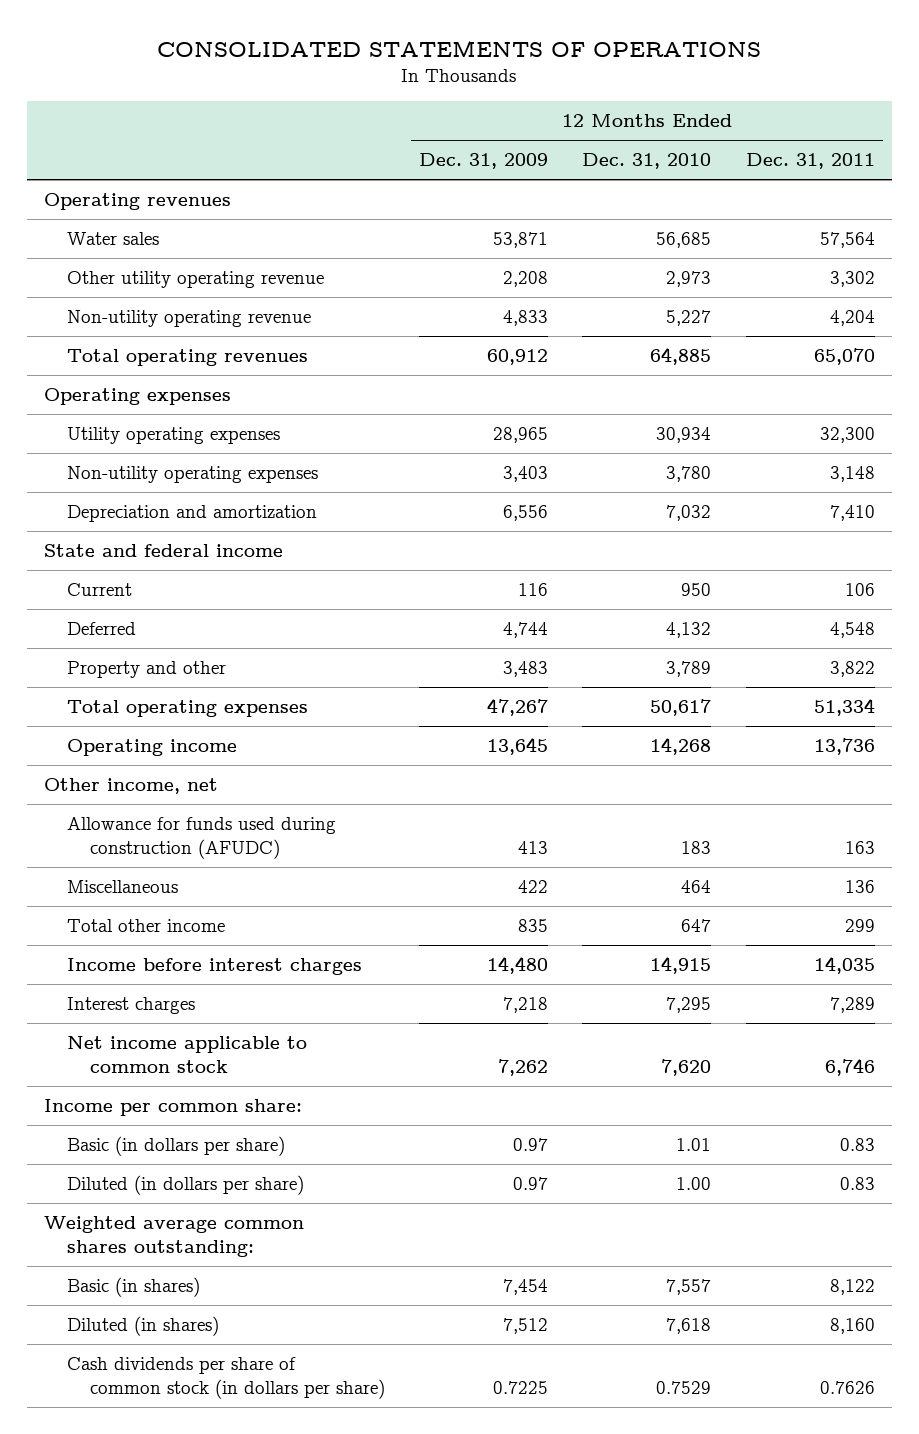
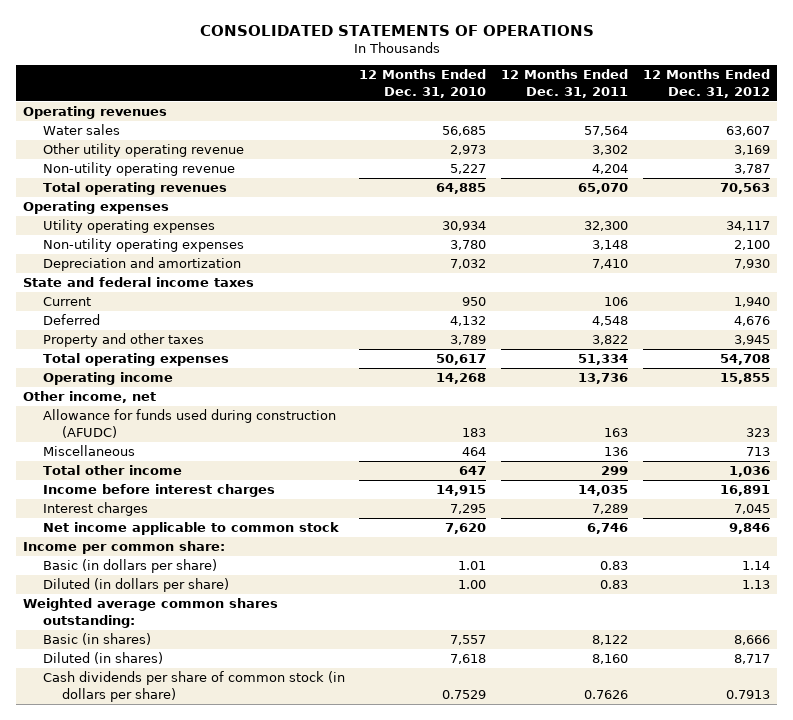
[419,153,549,170] Dec. 31, 2009 -> none
none -> [642,69,770,98] 12 Months Ended Dec. 31, 2012
[44,544,284,558] State and federal income -> [23,277,255,288] State and federal income taxes
[66,661,226,679] Property and other -> [42,333,204,348] Property and other taxes

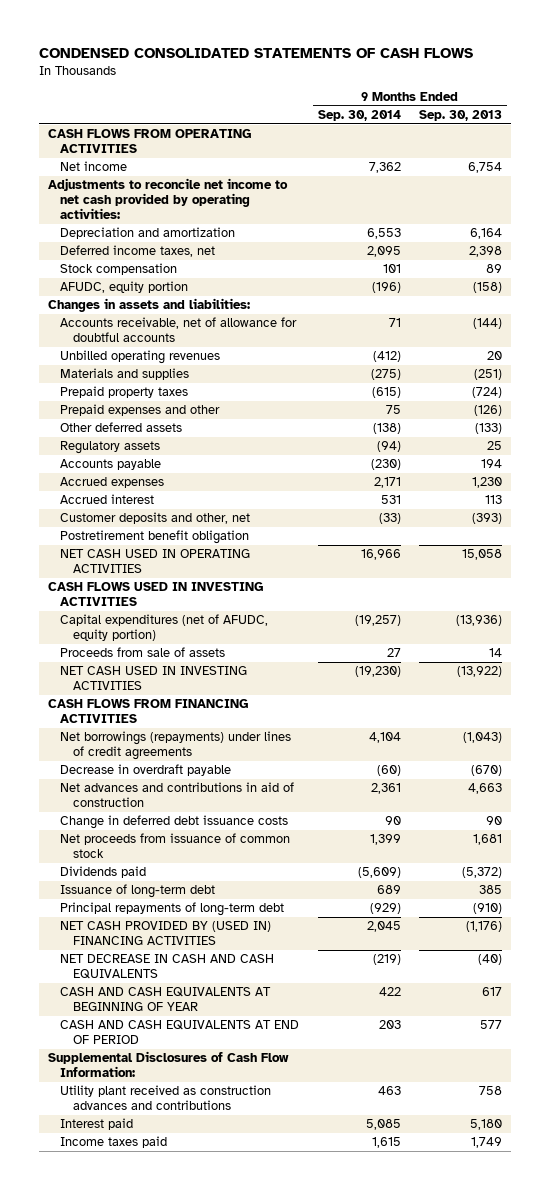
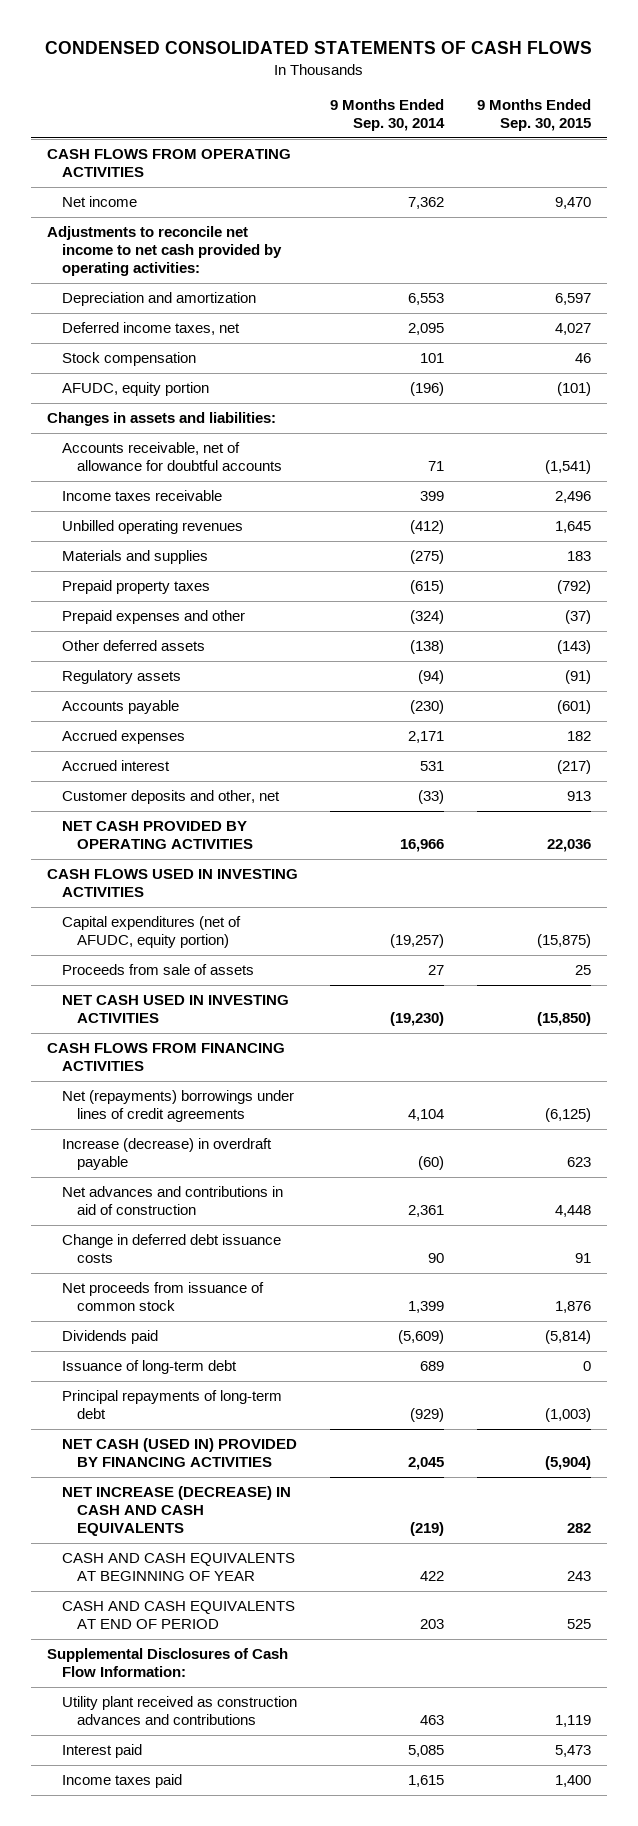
[419,109,503,121] Sep. 30, 2013 -> none
none -> [476,98,591,132] 9 Months Ended Sep. 30, 2015
none -> [62,490,223,502] Income taxes receivable
[385,405,401,415] 75 -> [410,610,445,625] (324)
[60,530,250,545] Postretirement benefit obligation -> none
[60,549,251,574] NET CASH USED IN OPERATING ACTIVITIES -> [62,821,254,850] NET CASH PROVIDED BY OPERATING ACTIVITIES
[60,731,292,761] Net borrowings (repayments) under lines of credit agreements -> [62,1090,295,1123] Net (repayments) borrowings under lines of credit agreements
[60,764,232,777] Decrease in overdraft payable -> [62,1138,273,1171] Increase (decrease) in overdraft payable
[60,921,272,946] NET CASH PROVIDED BY (USED IN) FINANCING ACTIVITIES -> [62,1438,298,1468] NET CASH (USED IN) PROVIDED BY FINANCING ACTIVITIES
[60,954,275,980] NET DECREASE IN CASH AND CASH EQUIVALENTS -> [62,1486,292,1537] NET INCREASE (DECREASE) IN CASH AND CASH EQUIVALENTS

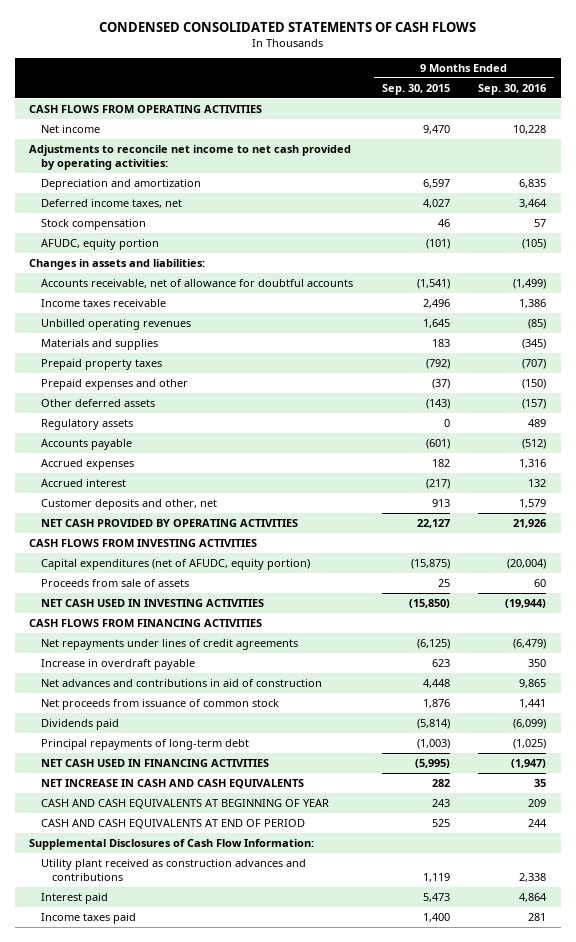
[330,98,446,132] 9 Months Ended Sep. 30, 2014 -> none
none -> [478,83,547,95] Sep. 30, 2016
[564,670,591,685] (91) -> [443,418,450,427] 0
[546,839,591,853] 22,036 -> [416,518,450,528] 22,127
[47,869,299,898] CASH FLOWS USED IN INVESTING ACTIVITIES -> [29,538,258,547] CASH FLOWS FROM INVESTING ACTIVITIES
[62,1090,295,1123] Net (repayments) borrowings under lines of credit agreements -> [40,638,298,650] Net repayments under lines of credit agreements
[62,1138,273,1171] Increase (decrease) in overdraft payable -> [40,658,195,670] Increase in overdraft payable
[62,1234,282,1264] Change in deferred debt issuance costs -> none
[62,1360,238,1375] Issuance of long-term debt -> none
[62,1438,298,1468] NET CASH (USED IN) PROVIDED BY FINANCING ACTIVITIES -> [40,758,269,767] NET CASH USED IN FINANCING ACTIVITIES
[544,1456,591,1471] (5,904) -> [414,758,450,768] (5,995)
[62,1486,292,1537] NET INCREASE (DECREASE) IN CASH AND CASH EQUIVALENTS -> [40,778,304,789] NET INCREASE IN CASH AND CASH EQUIVALENTS

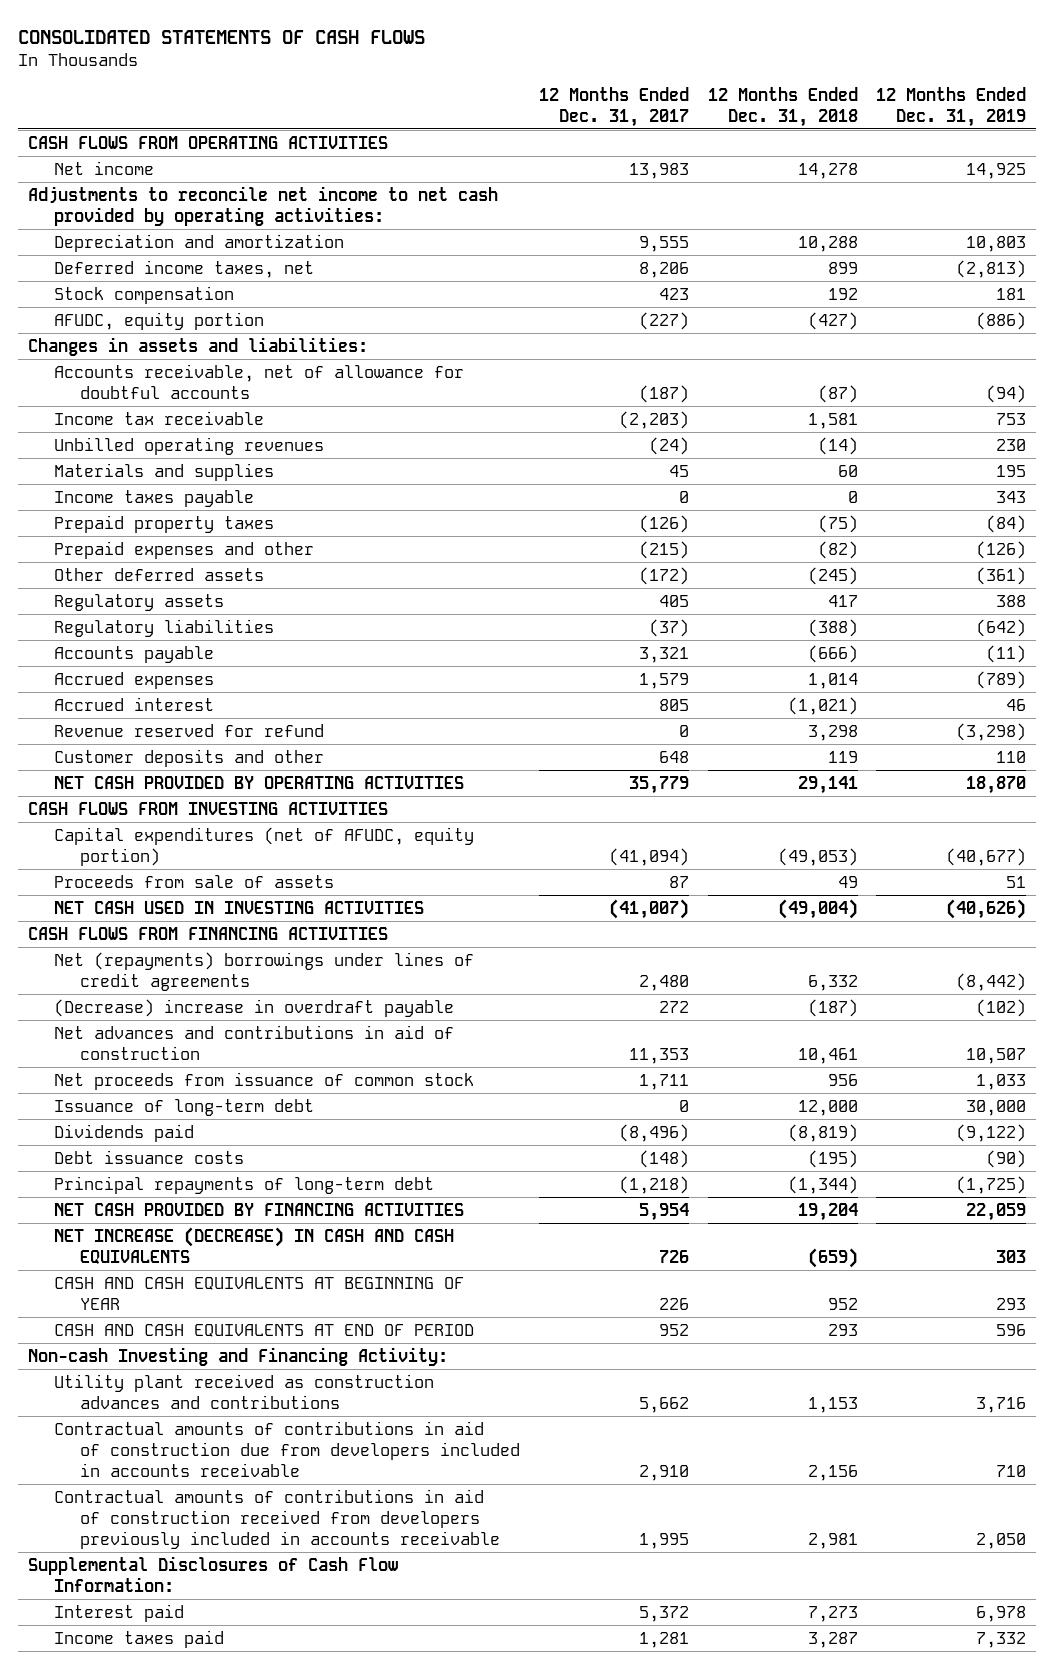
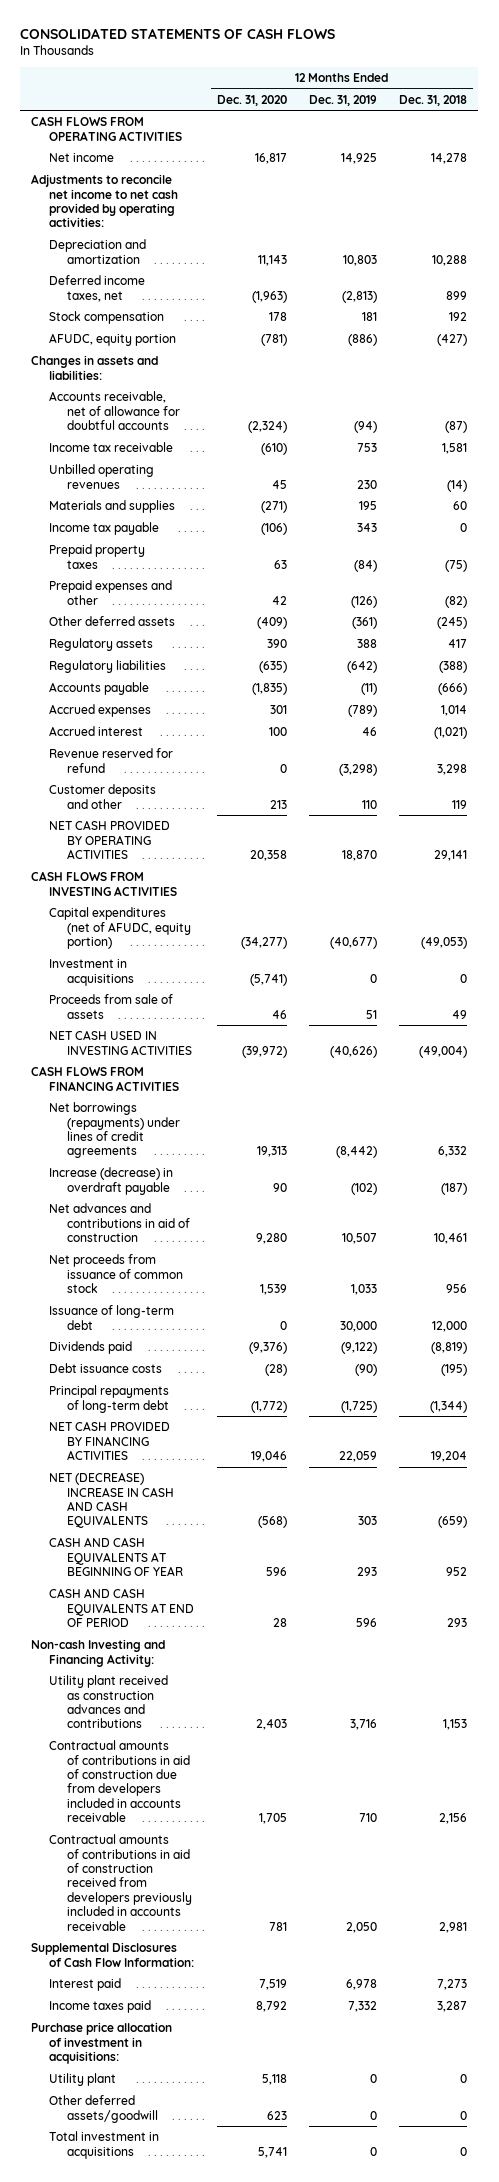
[538,86,689,127] 12 Months Ended Dec. 31, 2017 -> none
none -> [216,94,287,106] Dec. 31, 2020
[53,489,254,507] Income taxes payable -> [49,522,160,536] Income tax payable
none -> [49,959,135,986] Investment in acquisitions
[53,951,474,991] Net (repayments) borrowings under lines of credit agreements -> [49,1102,181,1159] Net borrowings (repayments) under lines of credit agreements
[53,998,454,1017] (Decrease) increase in overdraft payable -> [49,1167,174,1195] Increase (decrease) in overdraft payable
[53,1226,454,1264] NET INCREASE (DECREASE) IN CASH AND CASH EQUIVALENTS -> [49,1472,175,1529] NET (DECREASE) INCREASE IN CASH AND CASH EQUIVALENTS
none -> [31,2022,173,2064] Purchase price allocation of investment in acquisitions:
none -> [49,2073,117,2087] Utility plant
none -> [49,2095,159,2123] Other deferred assets/goodwill
none -> [49,2131,160,2159] Total investment in acquisitions

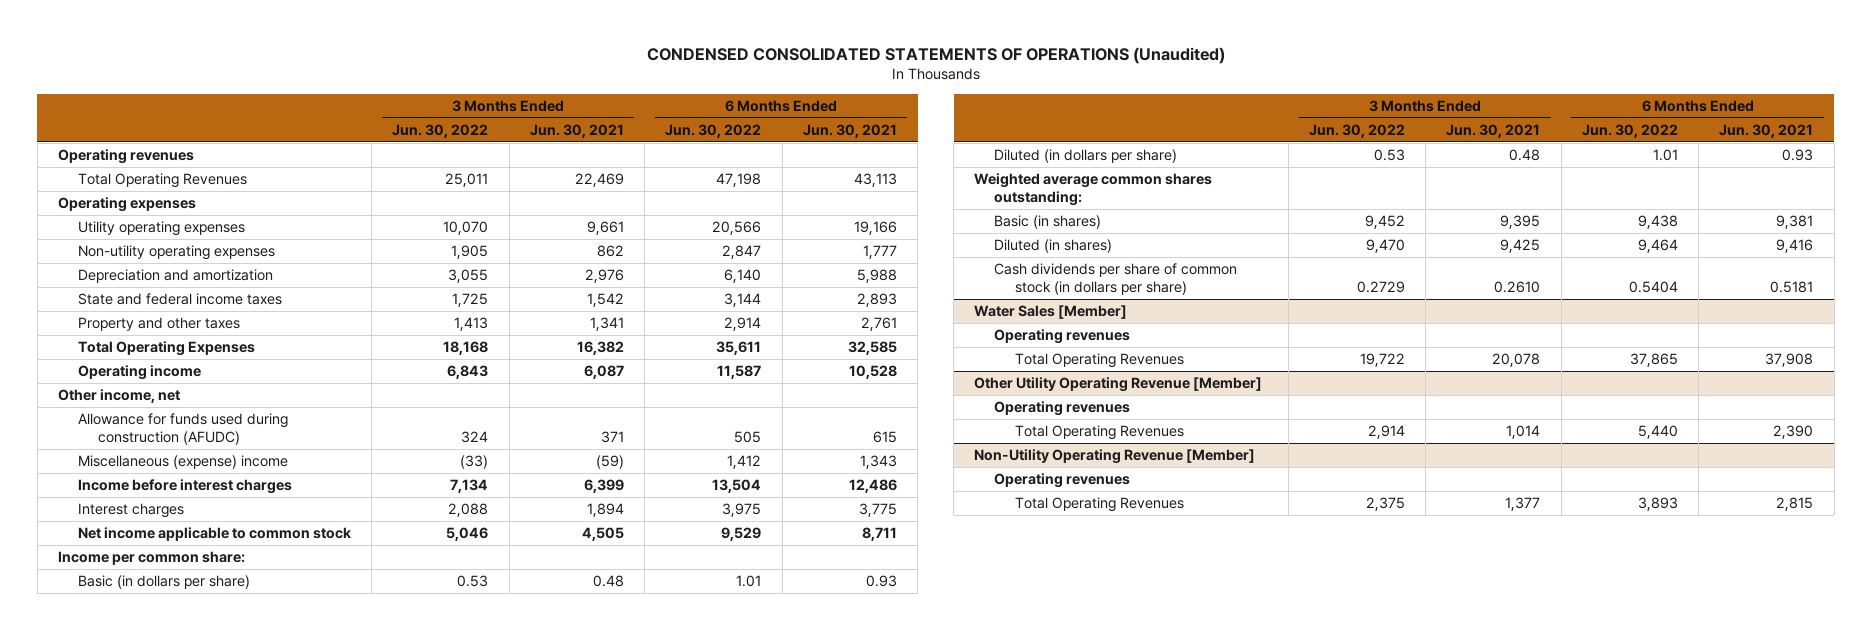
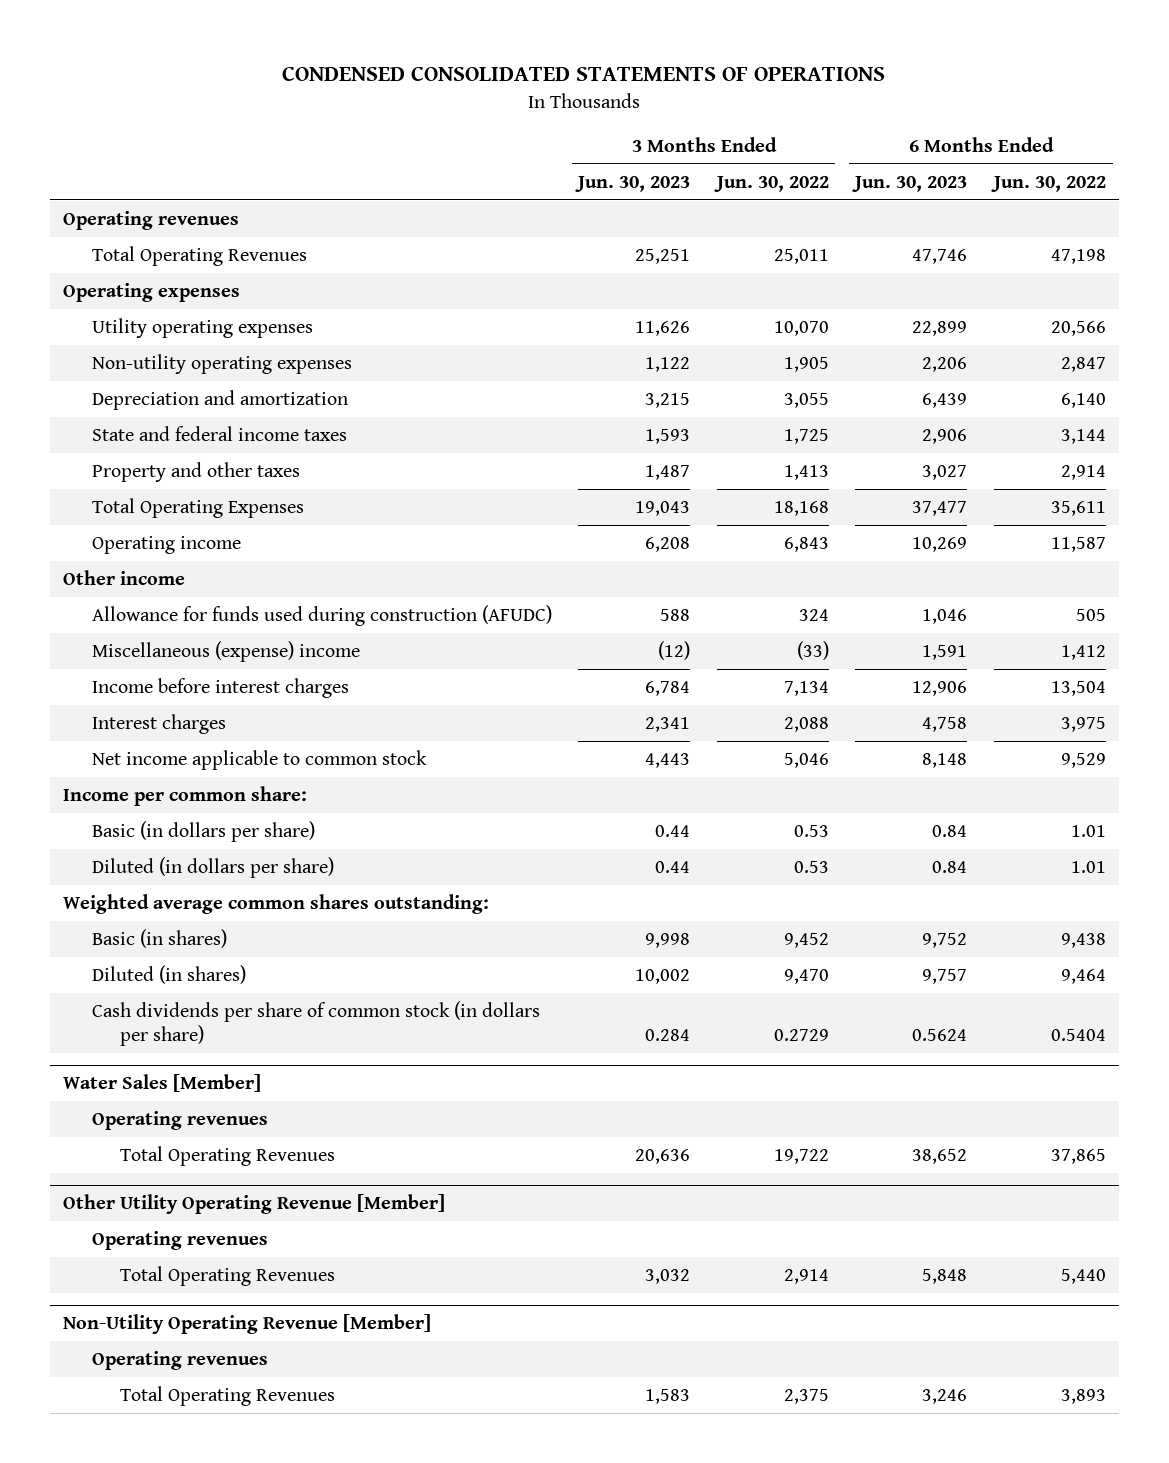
[646,46,1225,64] CONDENSED CONSOLIDATED STATEMENTS OF OPERATIONS (Unaudited) -> [282,65,886,81] CONDENSED CONSOLIDATED STATEMENTS OF OPERATIONS
[529,123,624,138] Jun. 30, 2021 -> none
[802,123,897,138] Jun. 30, 2021 -> none
none -> [575,175,691,192] Jun. 30, 2023
none -> [852,175,968,192] Jun. 30, 2023
[57,389,180,404] Other income, net -> [63,570,186,586] Other income

